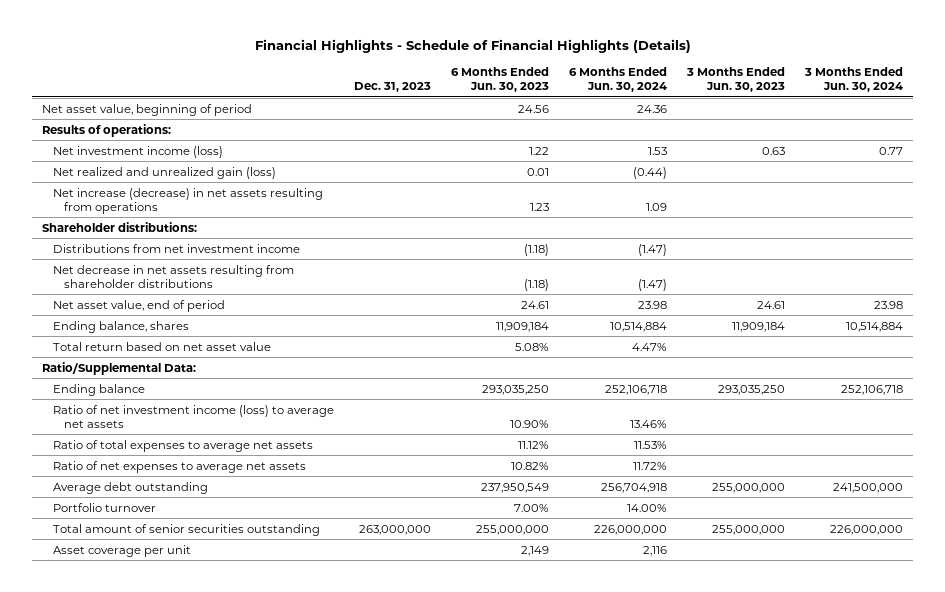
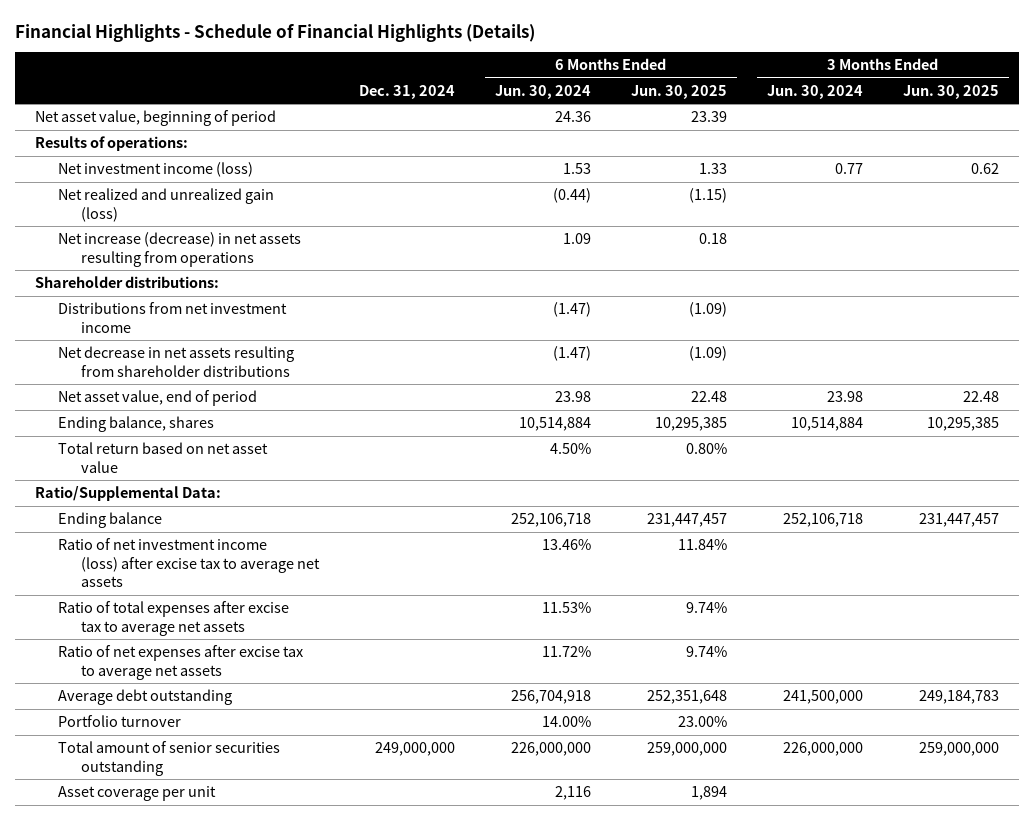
[354,82,432,93] Dec. 31, 2023 -> none
[450,67,549,93] 6 Months Ended Jun. 30, 2023 -> none
[685,67,785,93] 3 Months Ended Jun. 30, 2023 -> none
none -> [358,84,455,99] Dec. 31, 2024
none -> [630,84,727,99] Jun. 30, 2025
none -> [902,84,999,99] Jun. 30, 2025
[631,342,667,351] 4.47% -> [549,443,591,455] 4.50%
[53,404,335,428] Ratio of net investment income (loss) to average net assets -> [57,538,320,588] Ratio of net investment income (loss) after excise tax to average net assets
[53,439,314,452] Ratio of total expenses to average net assets -> [57,601,289,636] Ratio of total expenses after excise tax to average net assets
[53,460,307,473] Ratio of net expenses to average net assets -> [57,645,303,680] Ratio of net expenses after excise tax to average net assets

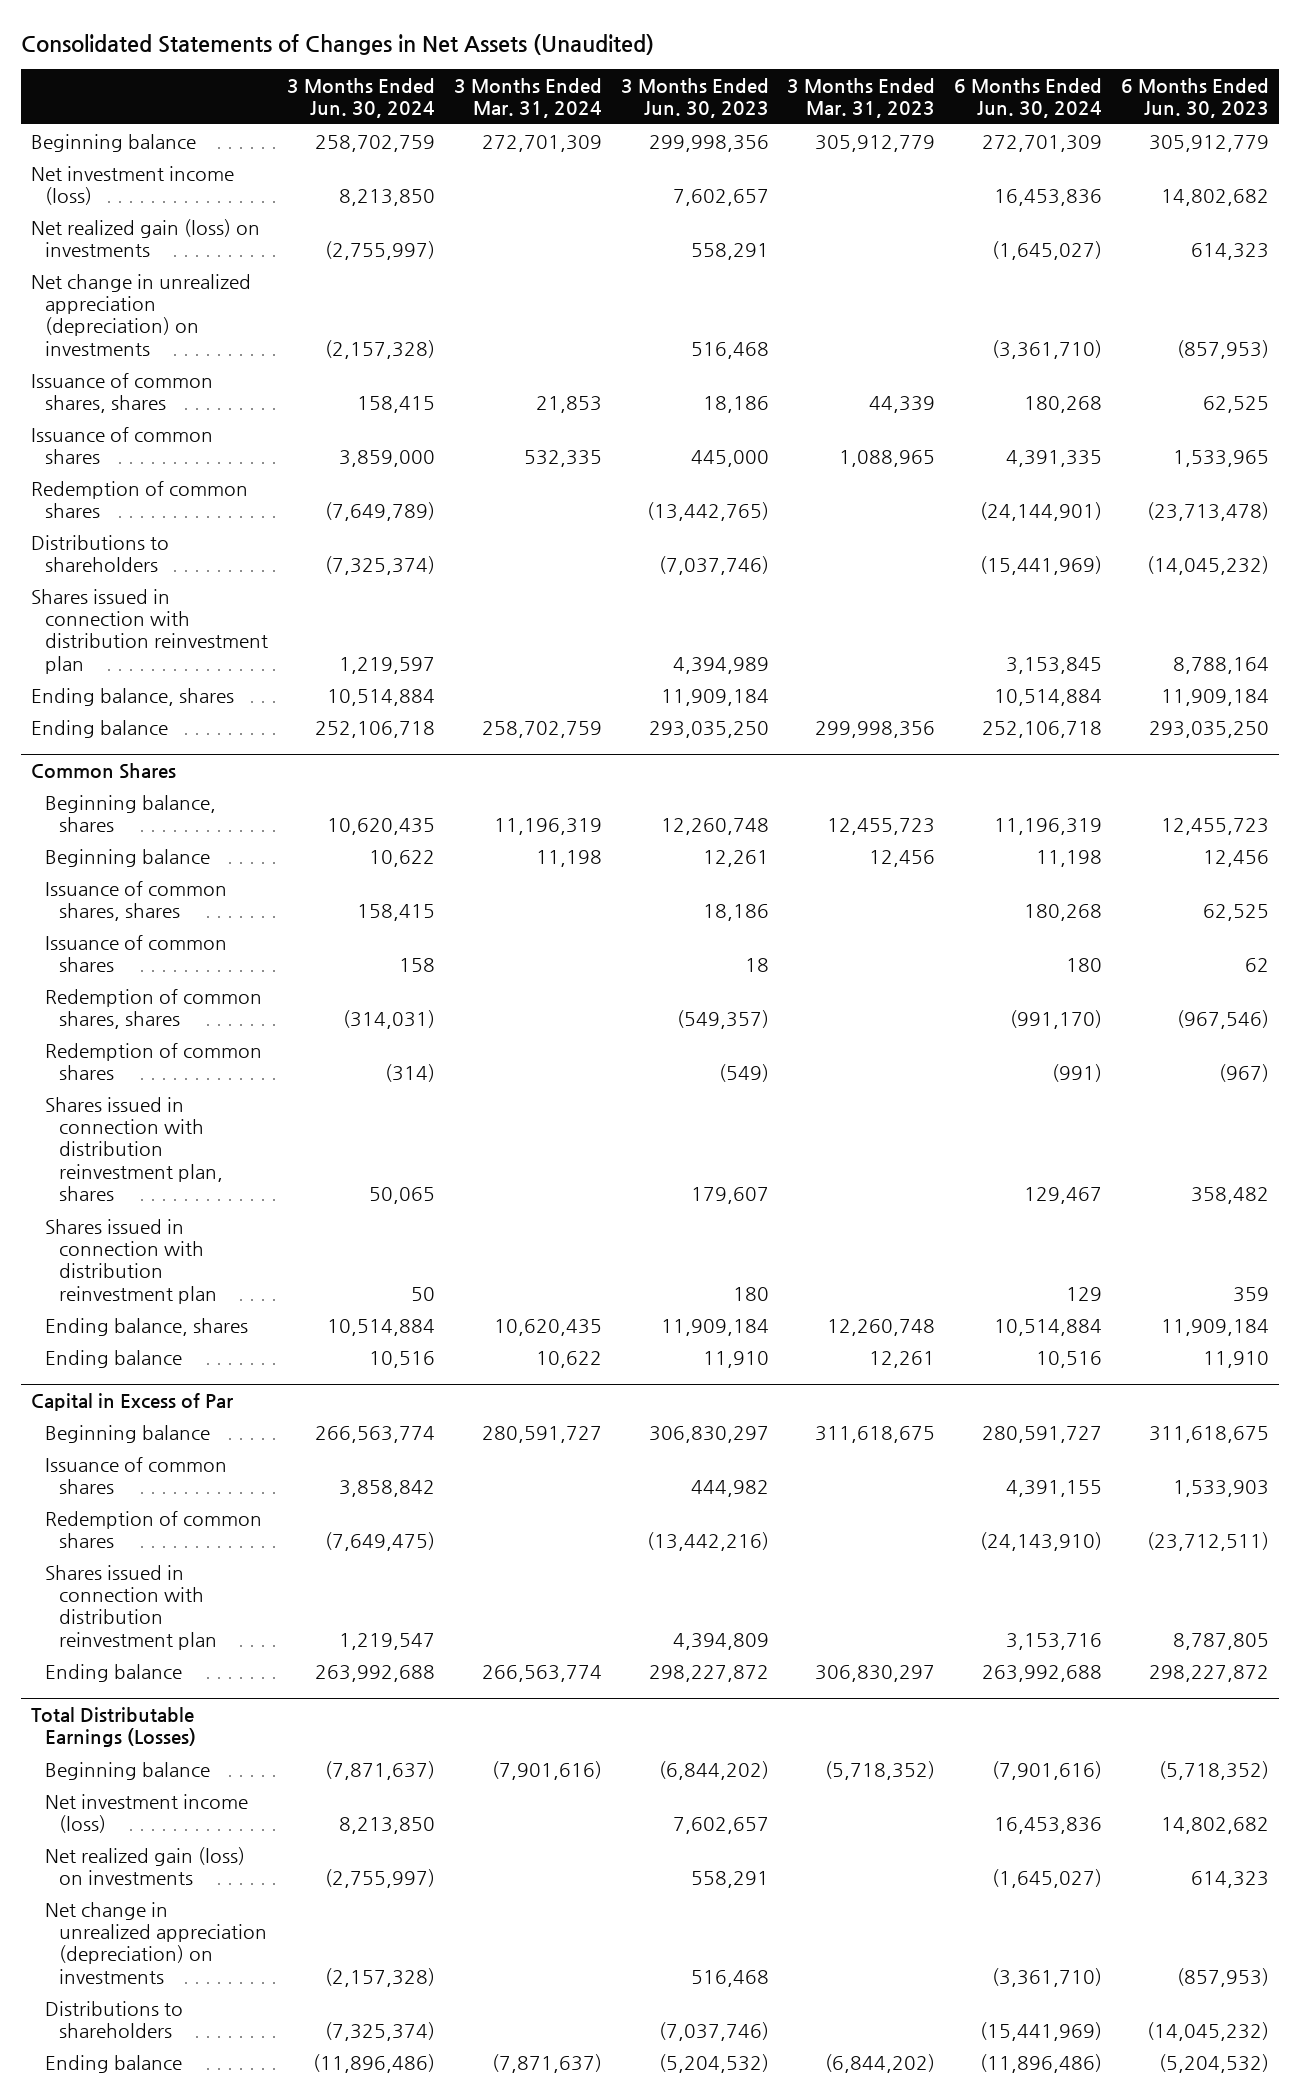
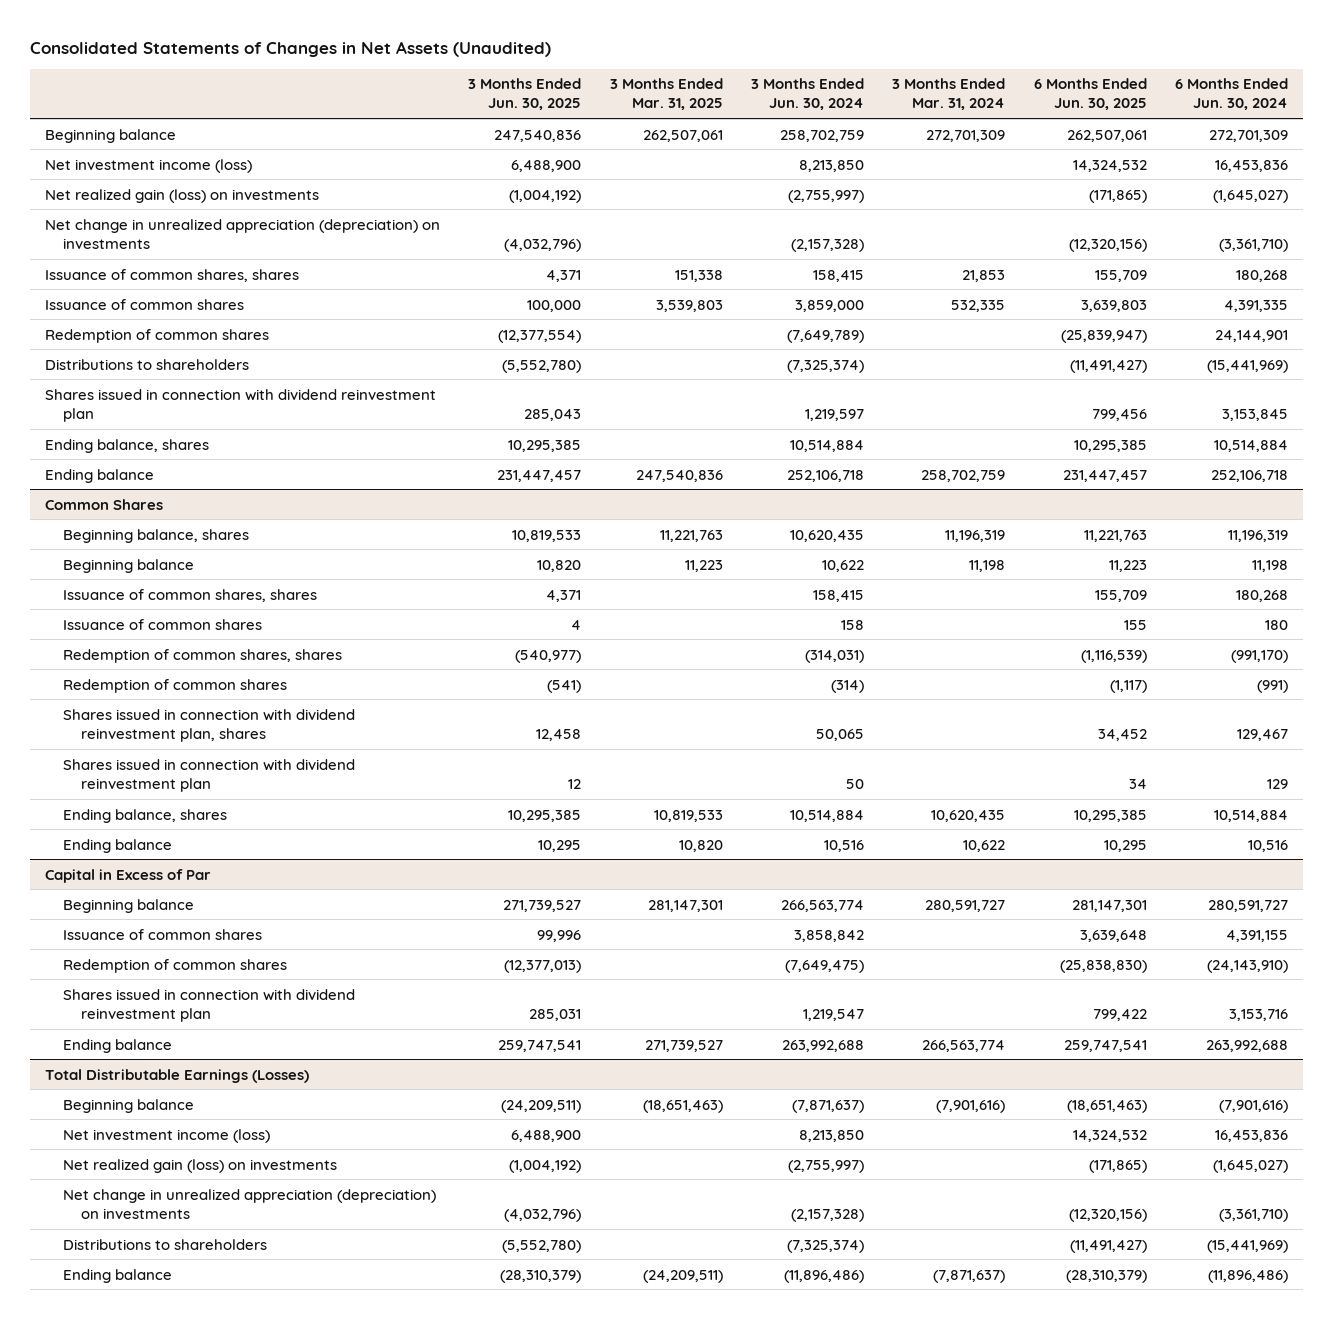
[620,77,769,119] 3 Months Ended Jun. 30, 2023 -> none
[787,77,936,119] 3 Months Ended Mar. 31, 2023 -> none
[1121,77,1270,119] 6 Months Ended Jun. 30, 2023 -> none
none -> [468,78,582,111] 3 Months Ended Jun. 30, 2025
none -> [609,78,723,111] 3 Months Ended Mar. 31, 2025
none -> [1033,78,1147,111] 6 Months Ended Jun. 30, 2025
[980,502,1103,522] (24,144,901) -> [1215,329,1289,342] 24,144,901
[30,588,269,674] Shares issued in connection with distribution reinvestment plan -> [44,388,436,422] Shares issued in connection with dividend reinvestment plan
[45,1096,224,1202] Shares issued in connection with distribution reinvestment plan, shares -> [62,708,355,742] Shares issued in connection with dividend reinvestment plan, shares
[45,1218,218,1304] Shares issued in connection with distribution reinvestment plan -> [62,758,355,792] Shares issued in connection with dividend reinvestment plan
[45,1564,218,1650] Shares issued in connection with distribution reinvestment plan -> [62,988,355,1022] Shares issued in connection with dividend reinvestment plan

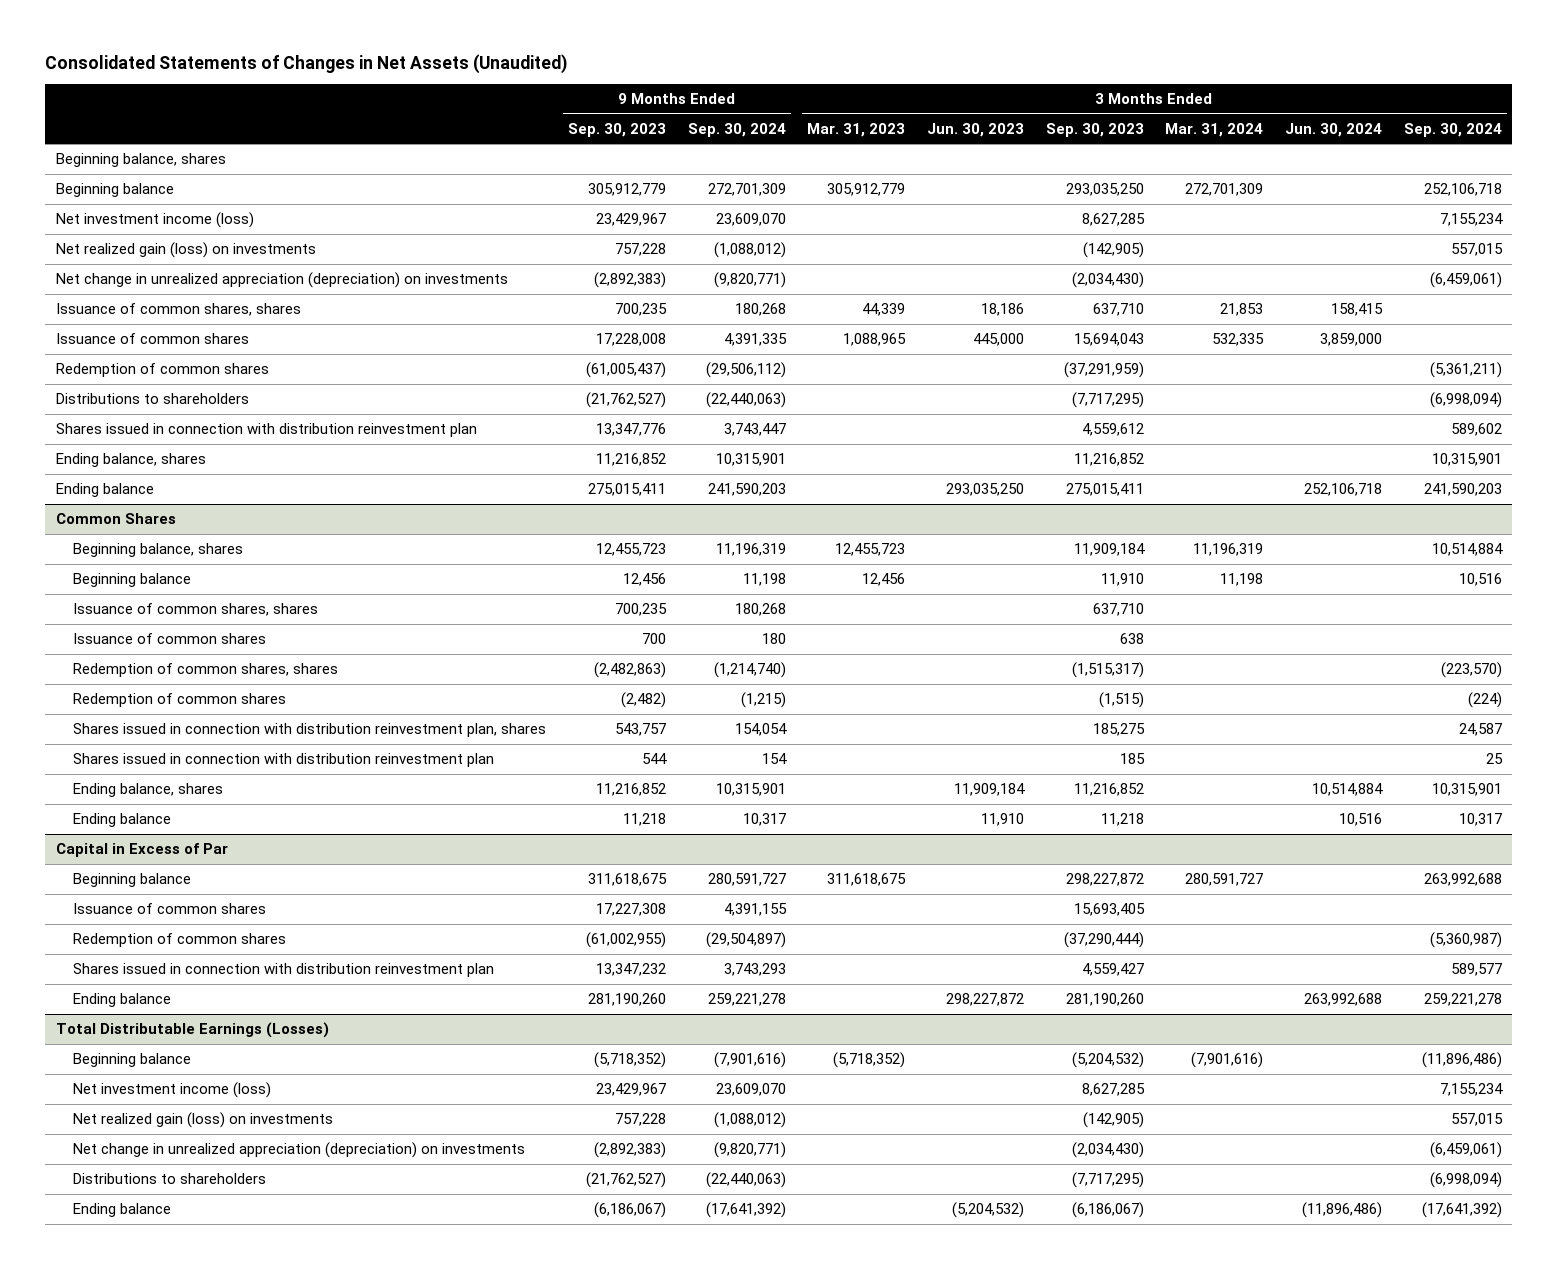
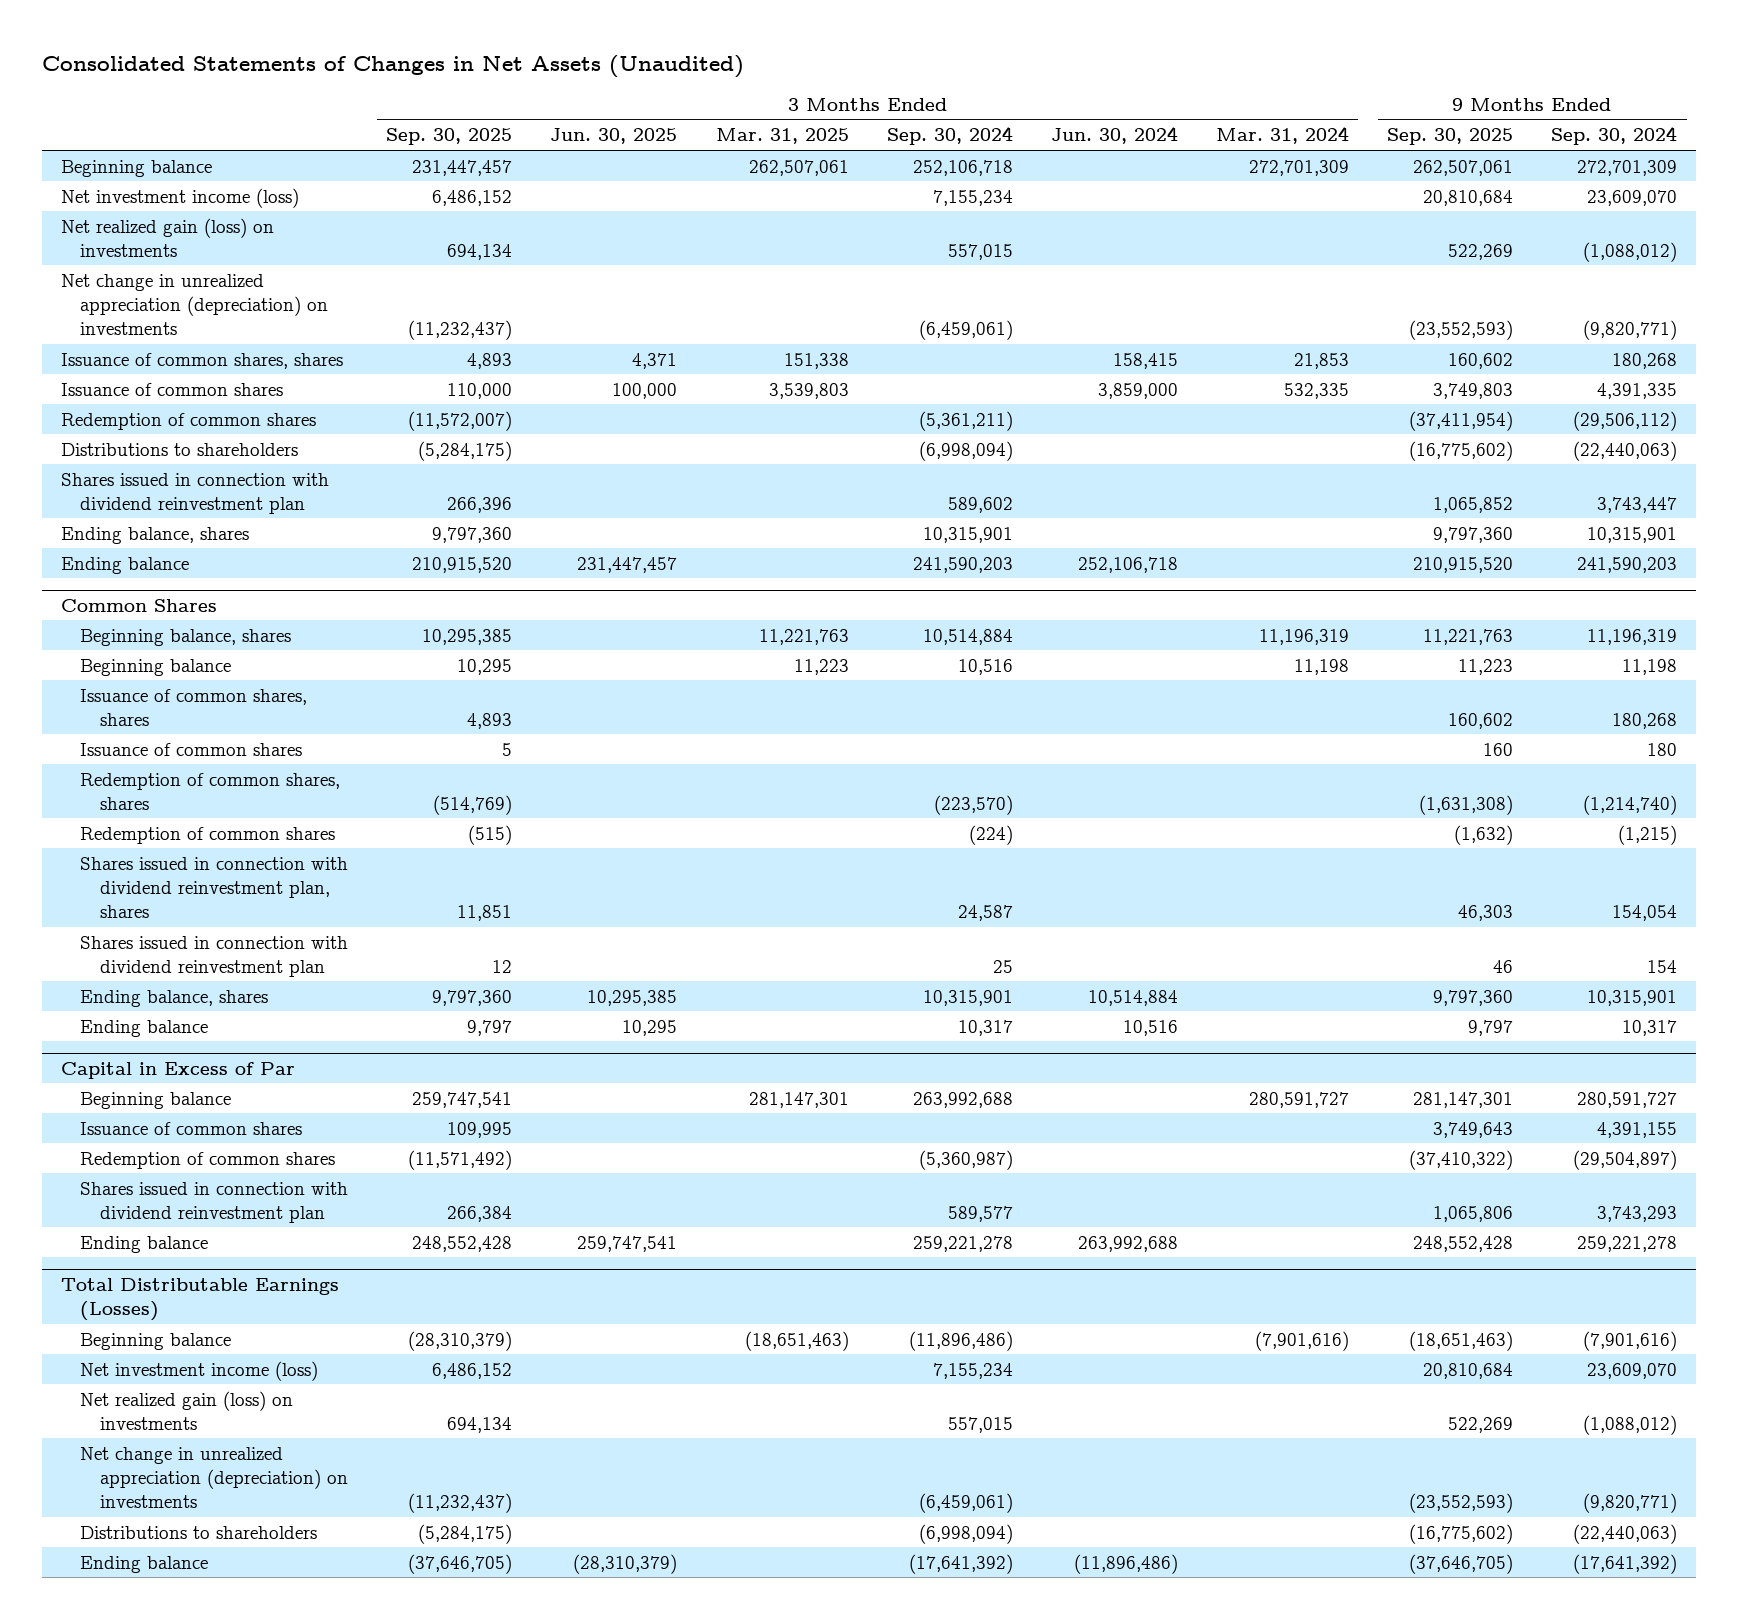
[567,122,666,137] Sep. 30, 2023 -> none
[807,122,906,137] Mar. 31, 2023 -> none
[926,122,1024,137] Jun. 30, 2023 -> none
[1045,122,1144,137] Sep. 30, 2023 -> none
none -> [386,128,513,146] Sep. 30, 2025
none -> [550,128,678,145] Jun. 30, 2025
none -> [715,128,849,145] Mar. 31, 2025
none -> [1387,128,1514,146] Sep. 30, 2025
[56,153,227,168] Beginning balance, shares -> none
[56,423,478,438] Shares issued in connection with distribution reinvestment plan -> [60,472,329,514] Shares issued in connection with dividend reinvestment plan
[73,723,547,738] Shares issued in connection with distribution reinvestment plan, shares -> [80,856,349,919] Shares issued in connection with dividend reinvestment plan, shares
[73,753,495,768] Shares issued in connection with distribution reinvestment plan -> [80,935,349,977] Shares issued in connection with dividend reinvestment plan
[73,963,495,978] Shares issued in connection with distribution reinvestment plan -> [80,1181,349,1223] Shares issued in connection with dividend reinvestment plan

